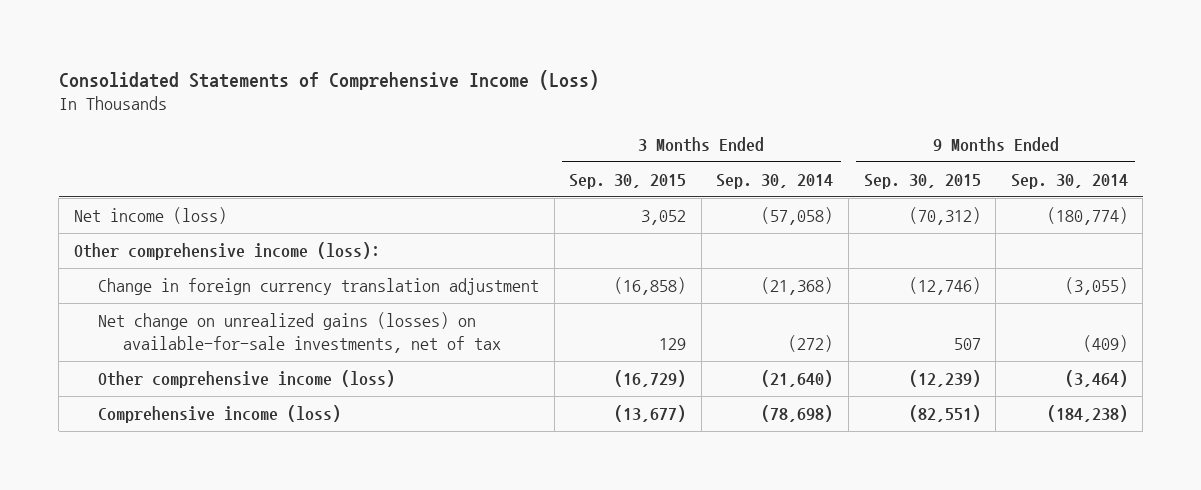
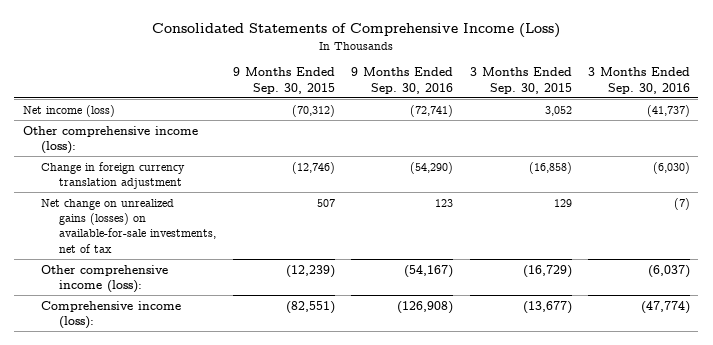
[716,173,834,189] Sep. 30, 2014 -> none
[1010,173,1128,189] Sep. 30, 2014 -> none
none -> [351,67,454,94] 9 Months Ended Sep. 30, 2016
none -> [588,67,691,94] 3 Months Ended Sep. 30, 2016
[98,370,396,389] Other comprehensive income (loss) -> [40,264,168,293] Other comprehensive income (loss):
[98,405,342,424] Comprehensive income (loss) -> [40,300,181,329] Comprehensive income (loss):

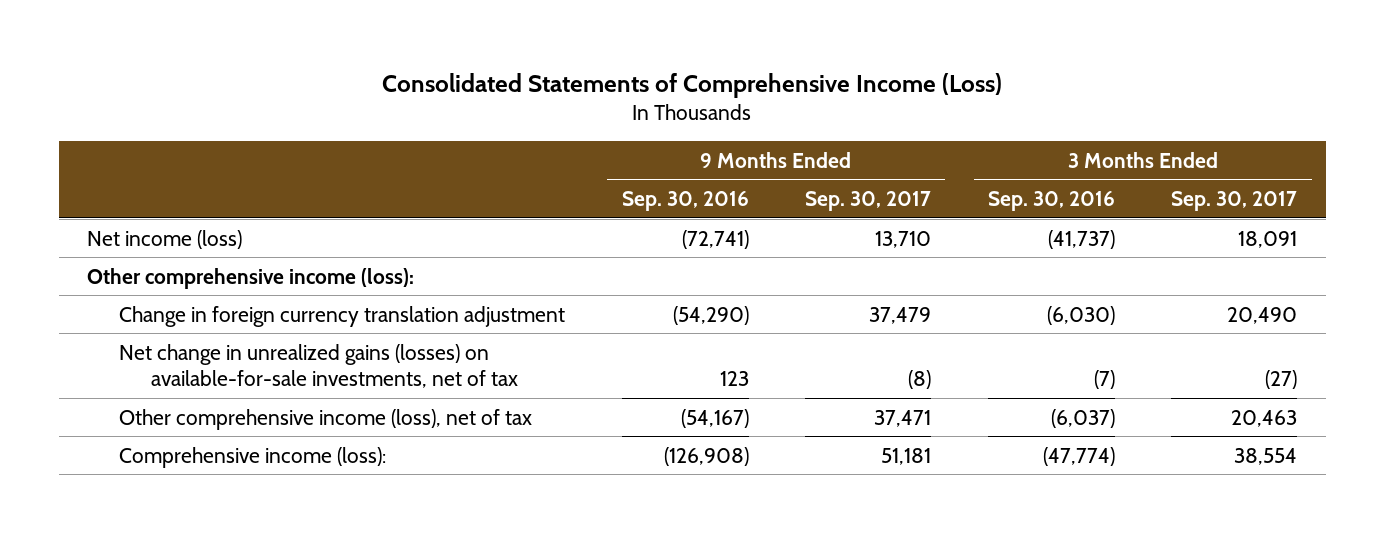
[232,67,335,94] 9 Months Ended Sep. 30, 2015 -> none
[469,67,572,94] 3 Months Ended Sep. 30, 2015 -> none
none -> [805,191,932,212] Sep. 30, 2017
none -> [1171,191,1298,212] Sep. 30, 2017
[40,198,217,253] Net change on unrealized gains (losses) on available-for-sale investments, net of tax -> [118,343,518,388] Net change in unrealized gains (losses) on available-for-sale investments, net of tax
[40,264,168,293] Other comprehensive income (loss): -> [118,408,532,430] Other comprehensive income (loss), net of tax

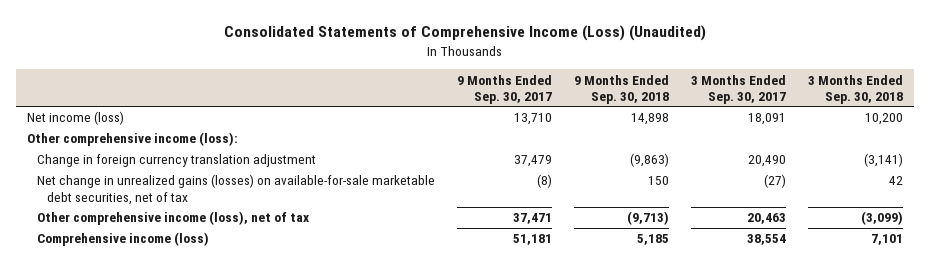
[382,72,1003,98] Consolidated Statements of Comprehensive Income (Loss) -> [224,25,707,42] Consolidated Statements of Comprehensive Income (Loss) (Unaudited)
[621,191,749,212] Sep. 30, 2016 -> none
[987,191,1115,212] Sep. 30, 2016 -> none
none -> [574,74,670,104] 9 Months Ended Sep. 30, 2018
none -> [808,74,904,104] 3 Months Ended Sep. 30, 2018
[118,343,518,388] Net change in unrealized gains (losses) on available-for-sale investments, net of tax -> [36,174,435,205] Net change in unrealized gains (losses) on available-for-sale marketable debt securities, net of tax
[118,446,386,468] Comprehensive income (loss): -> [36,232,209,247] Comprehensive income (loss)

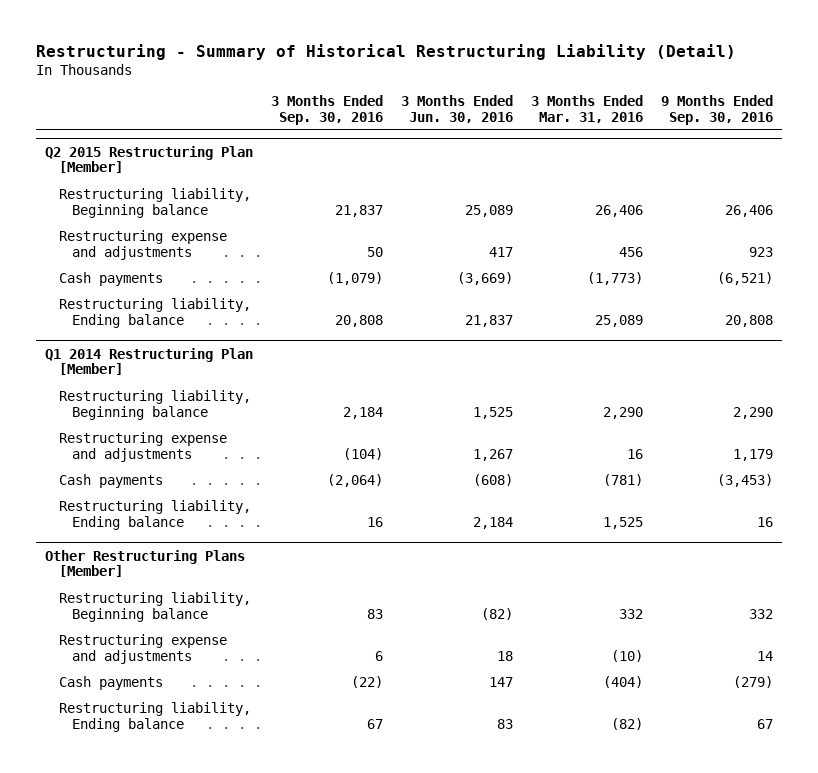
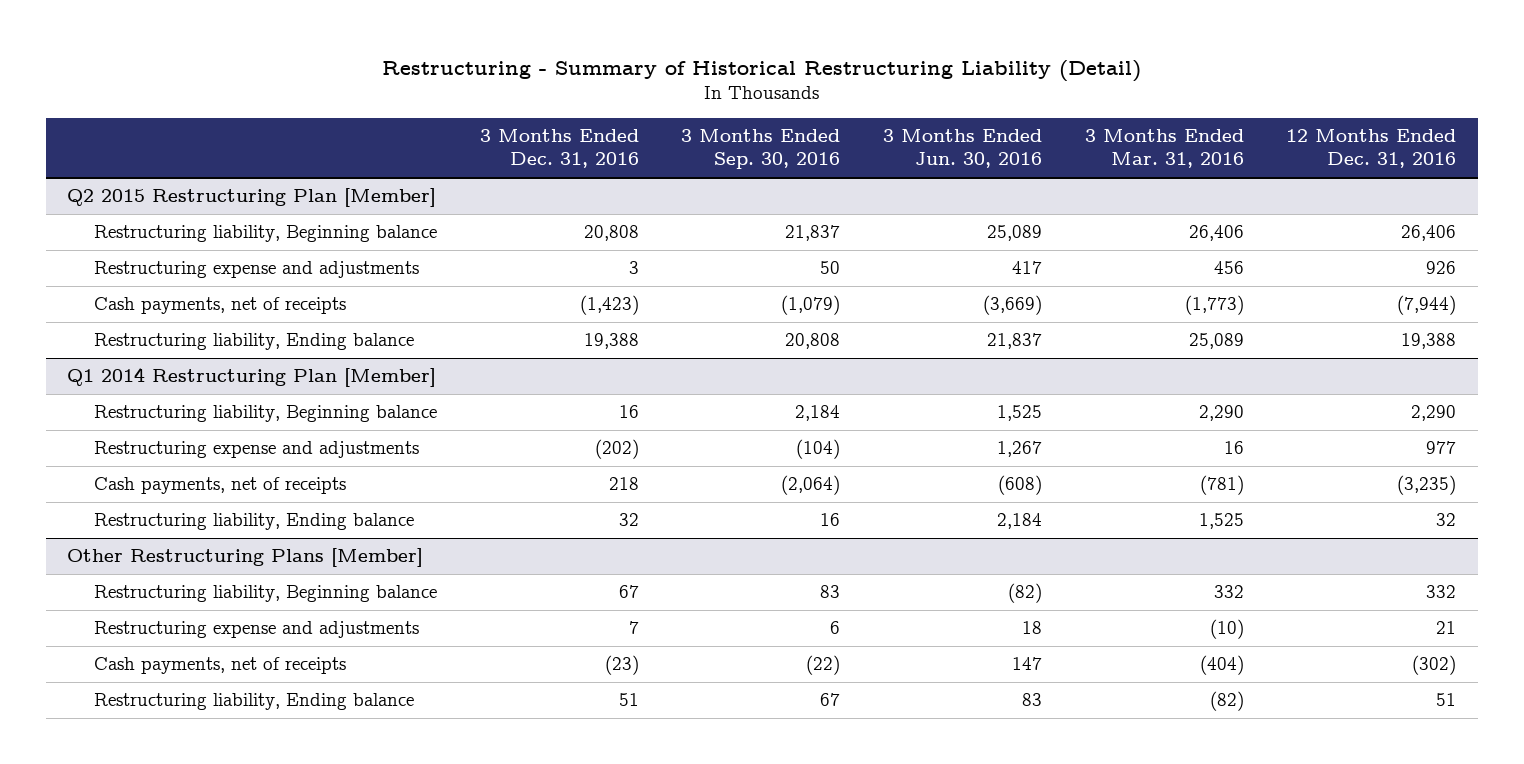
[660,95,773,125] 9 Months Ended Sep. 30, 2016 -> none
none -> [479,129,639,169] 3 Months Ended Dec. 31, 2016
none -> [1286,129,1457,169] 12 Months Ended Dec. 31, 2016
[58,271,163,286] Cash payments -> [94,297,347,315] Cash payments, net of receipts
[58,473,163,488] Cash payments -> [94,477,347,495] Cash payments, net of receipts
[58,675,163,690] Cash payments -> [94,657,347,675] Cash payments, net of receipts

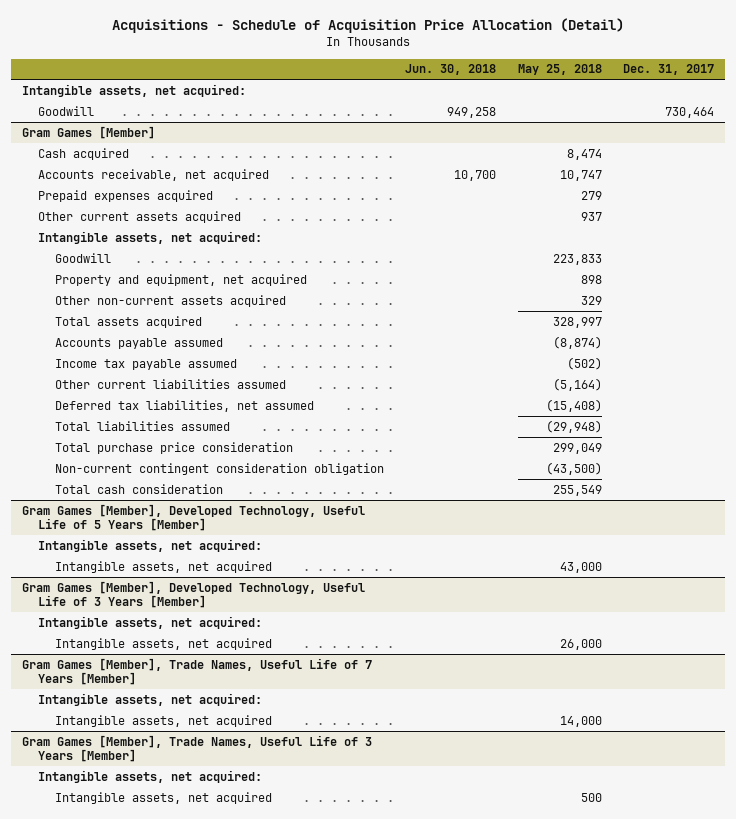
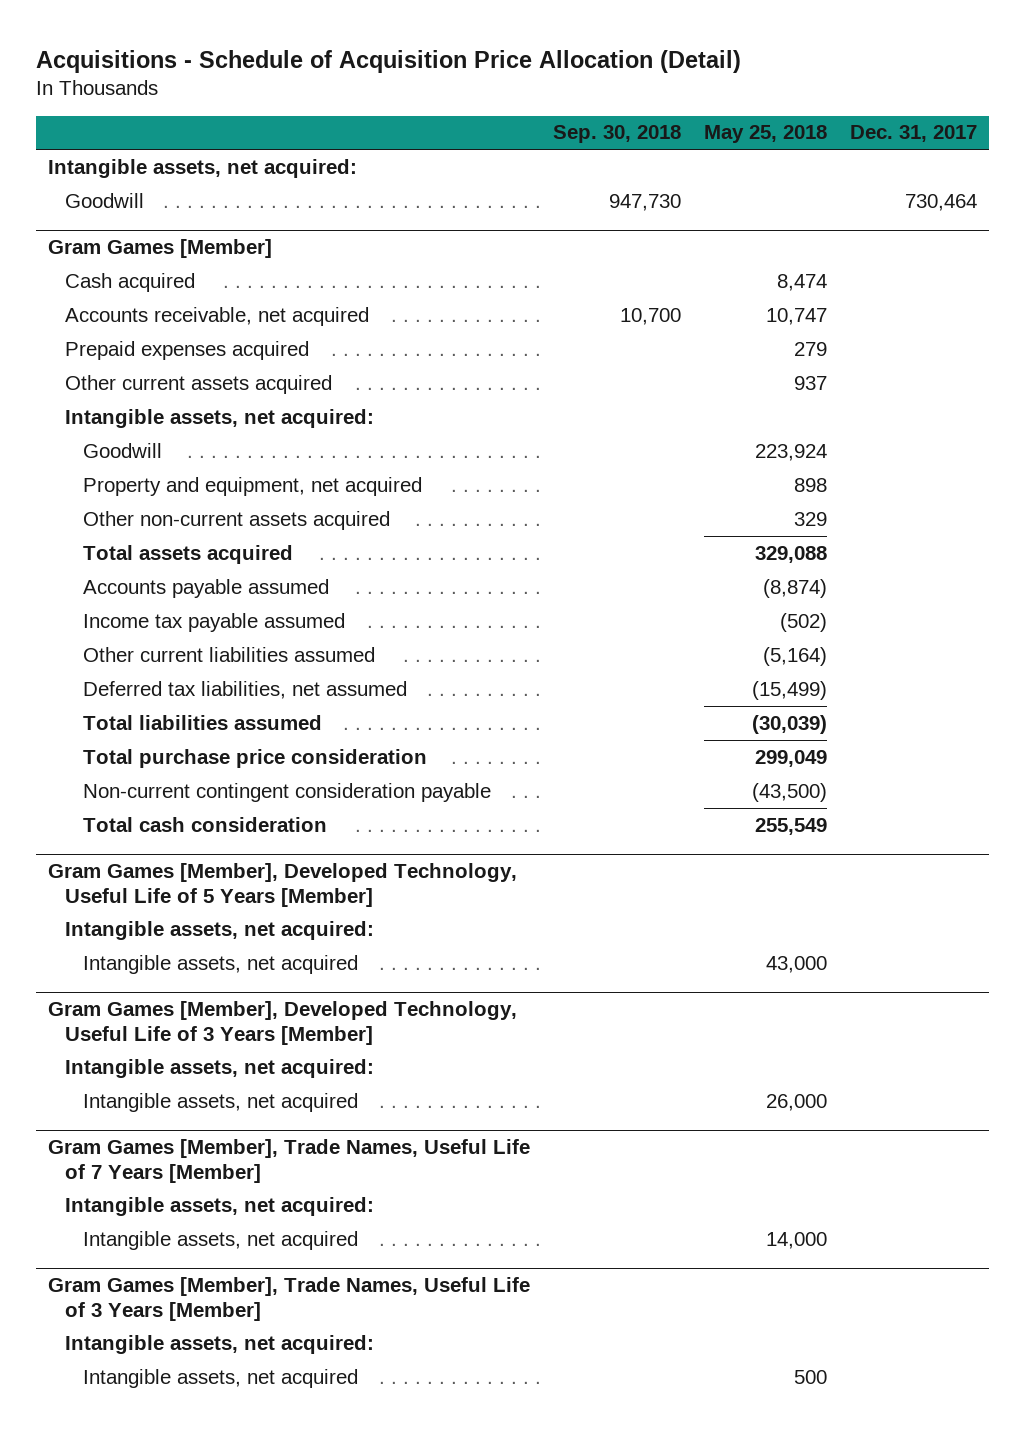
[405,64,497,76] Jun. 30, 2018 -> none
none -> [552,125,681,144] Sep. 30, 2018
[552,253,602,265] 223,833 -> [755,443,828,461] 223,924
[552,316,602,328] 328,997 -> [755,545,828,563] 329,088
[545,398,602,412] (15,408) -> [752,680,828,700] (15,499)
[545,419,602,433] (29,948) -> [752,714,828,734] (30,039)
[54,462,384,475] Non-current contingent consideration obligation -> [82,782,491,802] Non-current contingent consideration payable

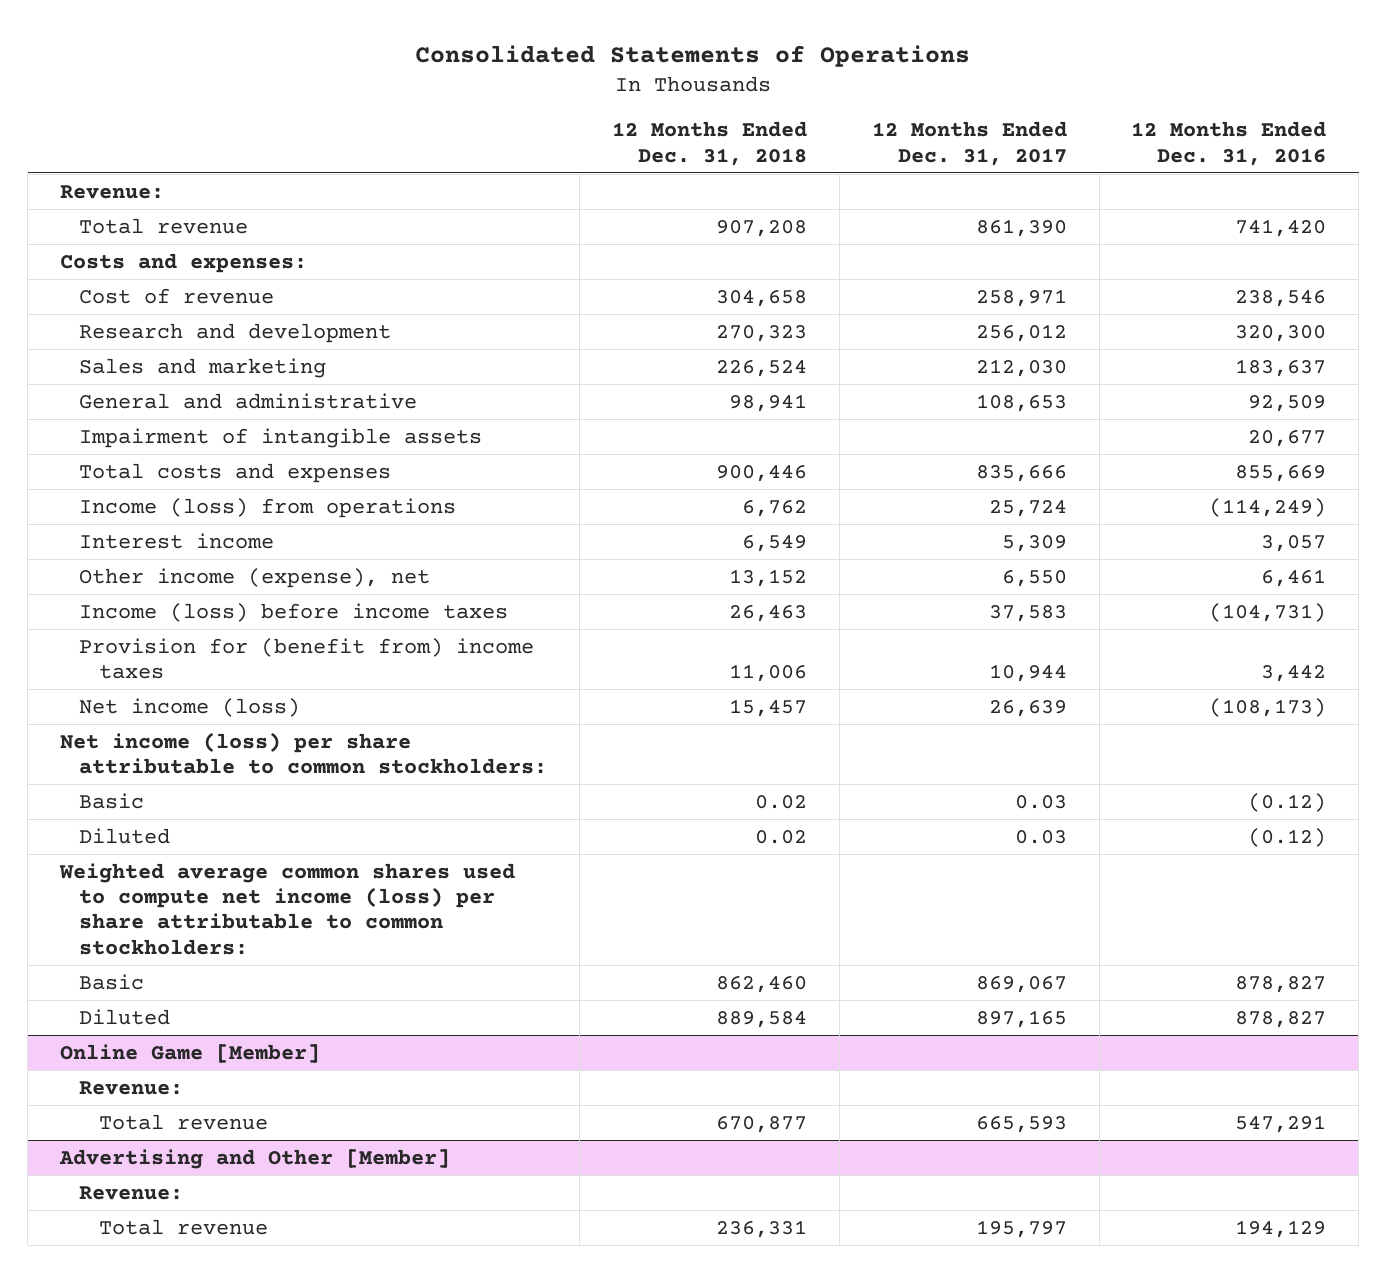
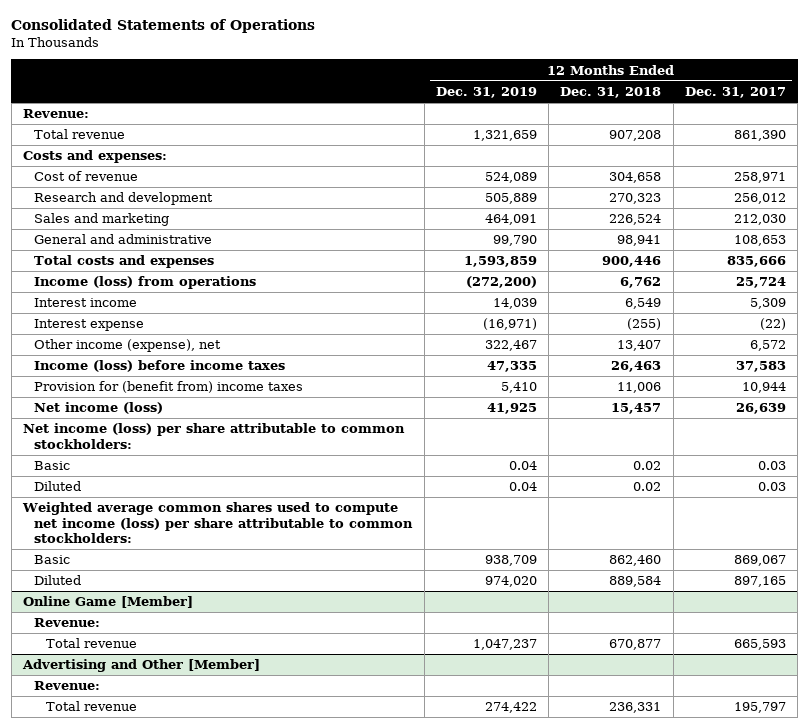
[1131,121,1327,166] 12 Months Ended Dec. 31, 2016 -> none
none -> [435,86,537,98] Dec. 31, 2019
[79,427,483,448] Impairment of intangible assets -> none
none -> [34,319,145,332] Interest expense
[729,568,808,587] 13,152 -> [617,340,662,352] 13,407
[1001,569,1067,587] 6,550 -> [749,340,786,352] 6,572

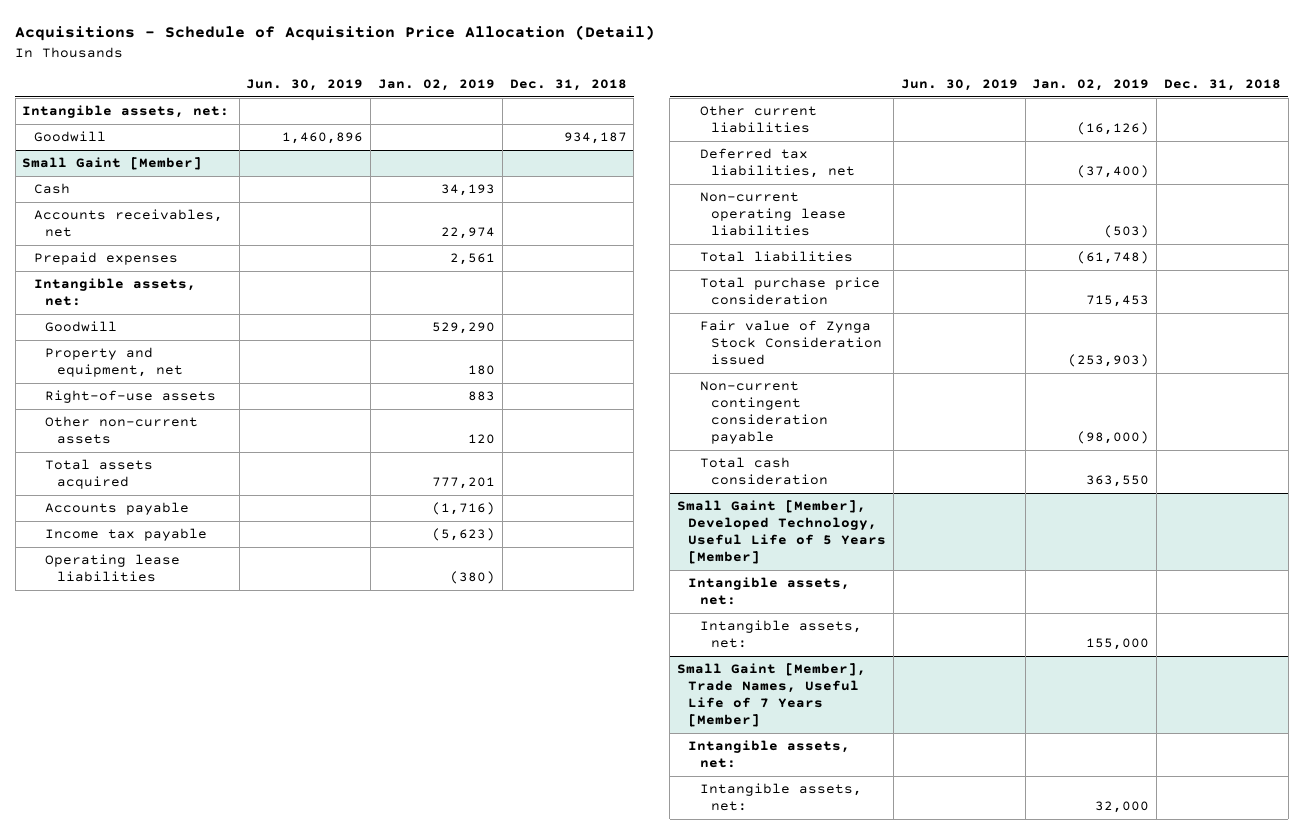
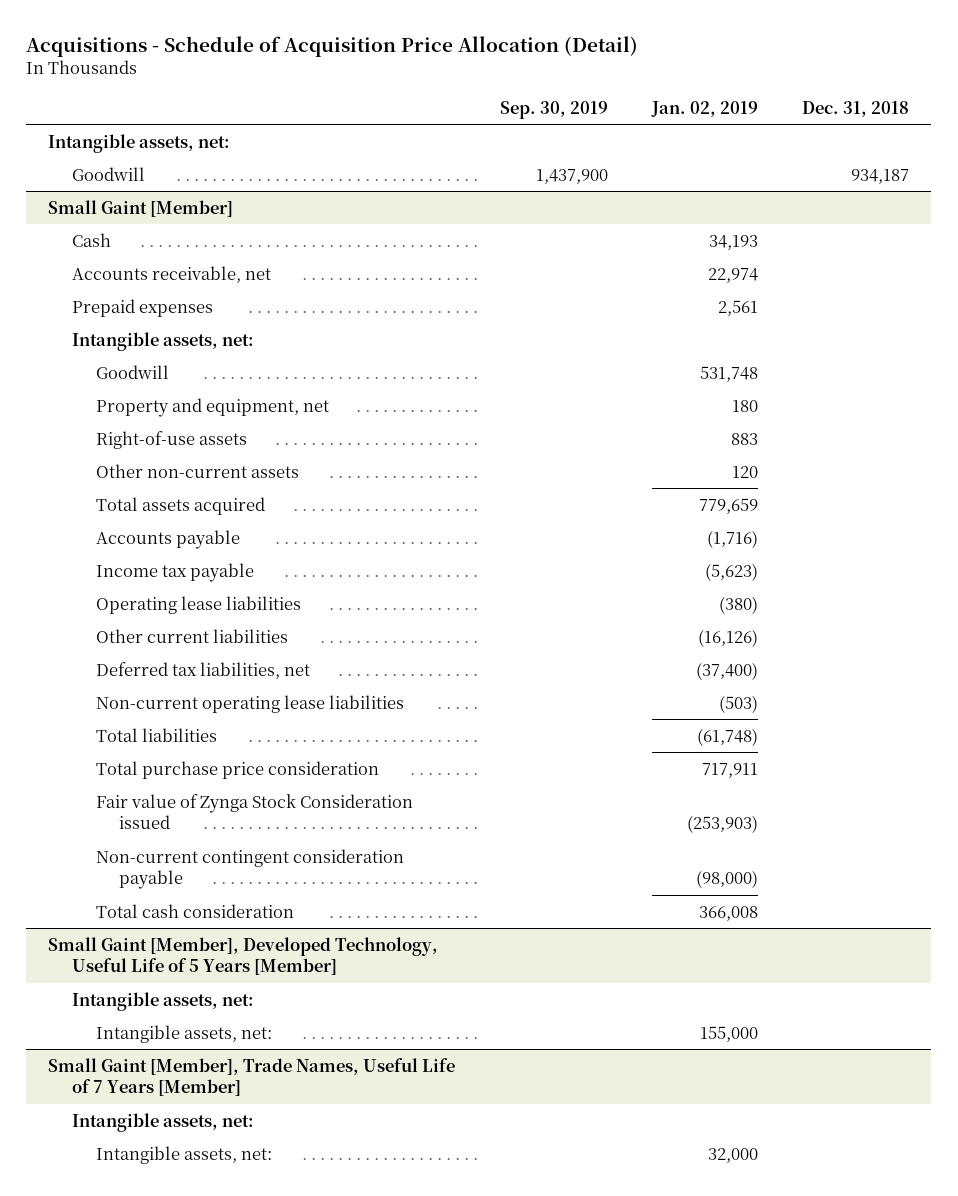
[246,79,364,92] Jun. 30, 2019 -> none
none -> [499,100,608,119] Sep. 30, 2019
[33,209,223,238] Accounts receivables, net -> [72,265,272,283] Accounts receivable, net
[432,322,496,335] 529,290 -> [699,365,758,382] 531,748
[432,477,496,490] 777,201 -> [698,497,758,514] 779,659
[1086,295,1150,308] 715,453 -> [701,762,758,778] 717,911
[1086,475,1150,488] 363,550 -> [698,905,758,921] 366,008

